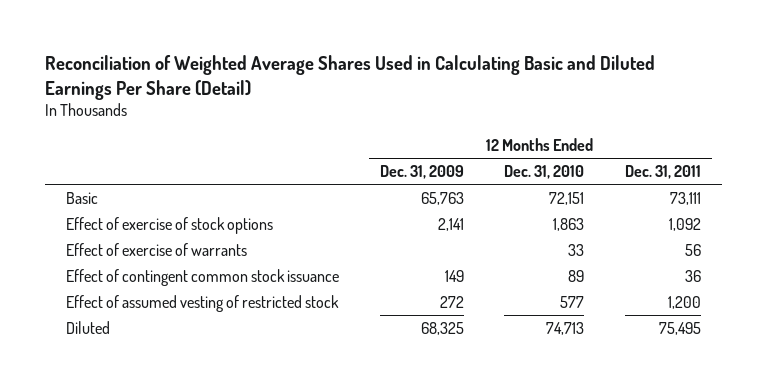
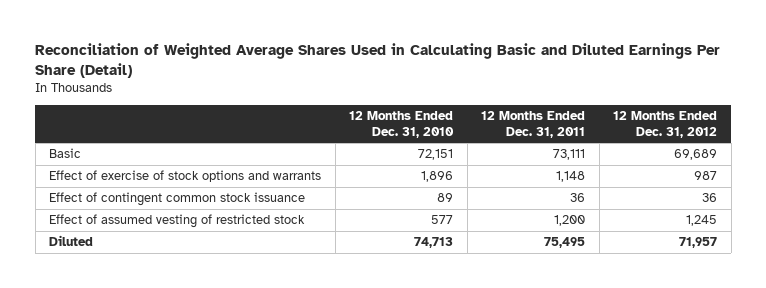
[379,165,464,180] Dec. 31, 2009 -> none
none -> [613,110,718,138] 12 Months Ended Dec. 31, 2012
[65,216,273,234] Effect of exercise of stock options -> none
[65,242,247,256] Effect of exercise of warrants -> [49,170,322,183] Effect of exercise of stock options and warrants
[568,243,585,256] 33 -> [421,171,454,183] 1,896
[685,243,702,256] 56 -> [556,171,586,183] 1,148

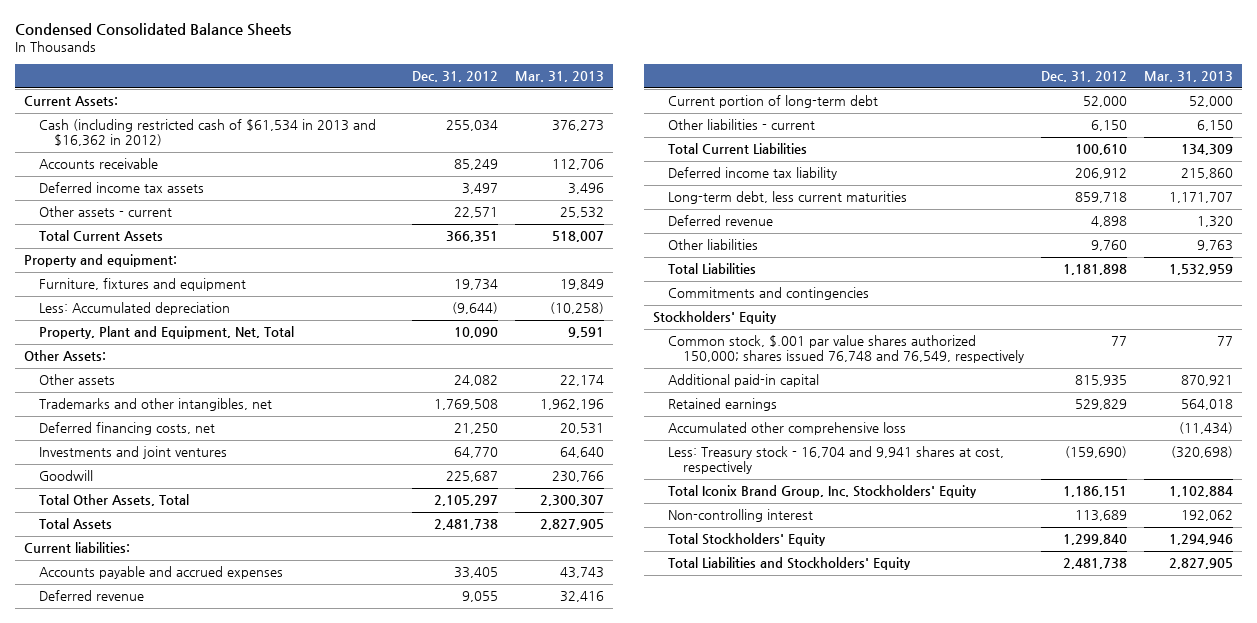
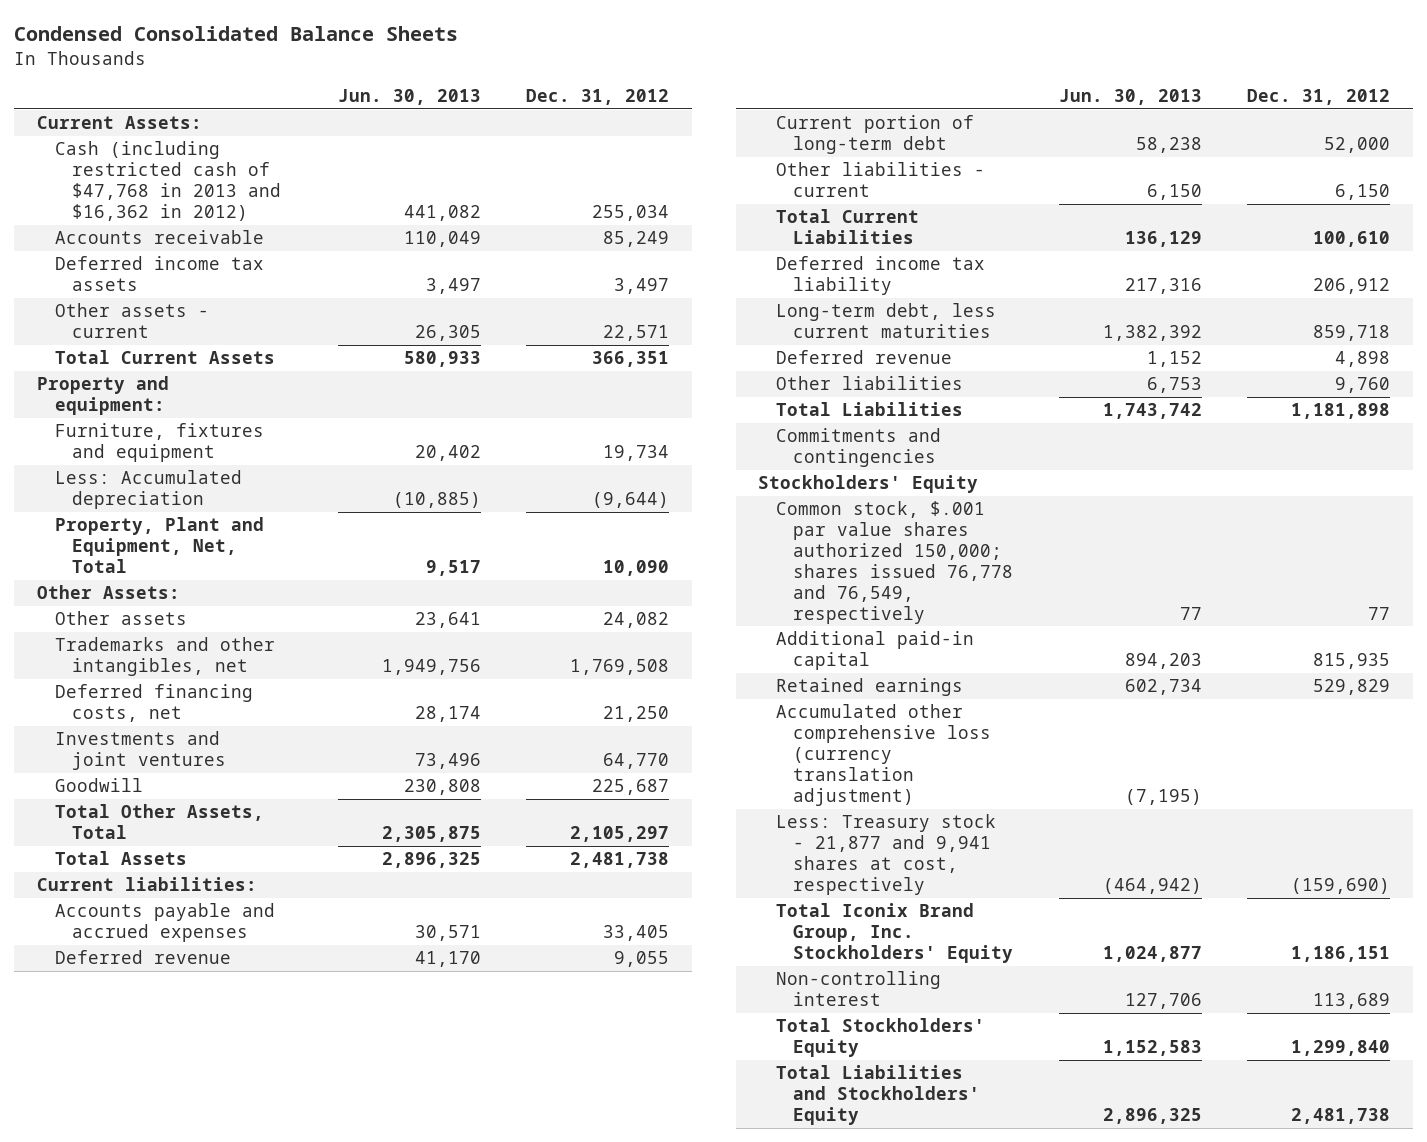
[515,70,605,82] Mar. 31, 2013 -> none
none -> [337,88,481,105] Jun. 30, 2013
[38,119,376,147] Cash (including restricted cash of $61,534 in 2013 and $16,362 in 2012) -> [54,141,282,221] Cash (including restricted cash of $47,768 in 2013 and $16,362 in 2012)
[667,335,1025,364] Common stock, $.001 par value shares authorized 150,000; shares issued 76,748 and 76,549, respectively -> [775,501,1014,624] Common stock, $.001 par value shares authorized 150,000; shares issued 76,778 and 76,549, respectively
[667,422,906,436] Accumulated other comprehensive loss -> [775,704,992,806] Accumulated other comprehensive loss (currency translation adjustment)
[667,446,1004,475] Less: Treasury stock - 16,704 and 9,941 shares at cost, respectively -> [775,814,996,895] Less: Treasury stock - 21,877 and 9,941 shares at cost, respectively

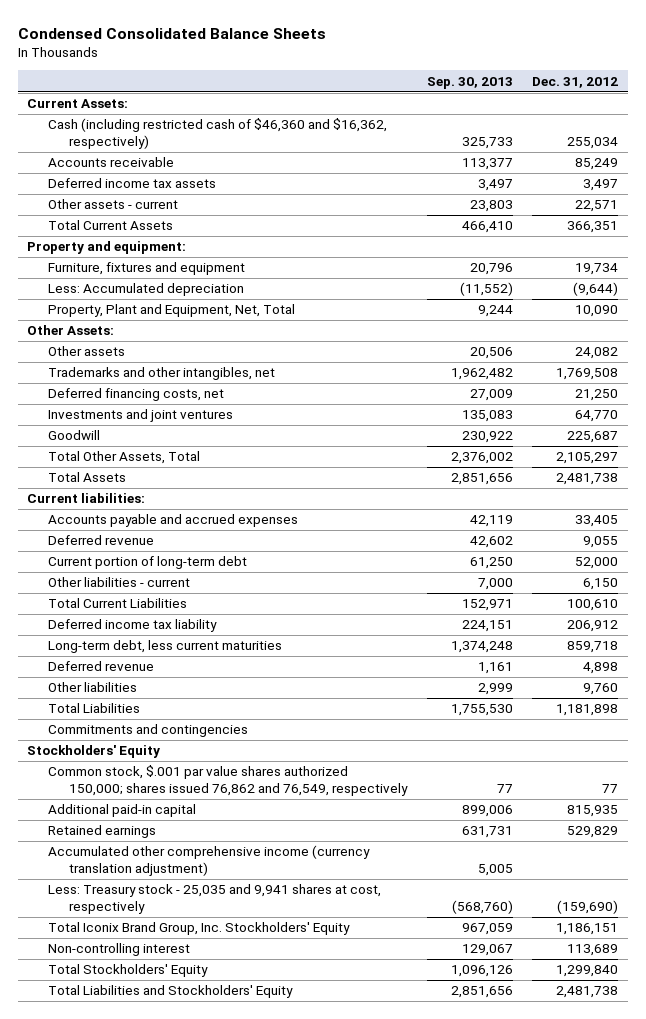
[337,88,481,105] Jun. 30, 2013 -> none
none -> [426,76,513,89] Sep. 30, 2013
[54,141,282,221] Cash (including restricted cash of $47,768 in 2013 and $16,362 in 2012) -> [48,118,388,150] Cash (including restricted cash of $46,360 and $16,362, respectively)
[775,501,1014,624] Common stock, $.001 par value shares authorized 150,000; shares issued 76,778 and 76,549, respectively -> [48,765,408,797] Common stock, $.001 par value shares authorized 150,000; shares issued 76,862 and 76,549, respectively
[775,704,992,806] Accumulated other comprehensive loss (currency translation adjustment) -> [48,845,371,877] Accumulated other comprehensive income (currency translation adjustment)
[775,814,996,895] Less: Treasury stock - 21,877 and 9,941 shares at cost, respectively -> [48,884,382,915] Less: Treasury stock - 25,035 and 9,941 shares at cost, respectively

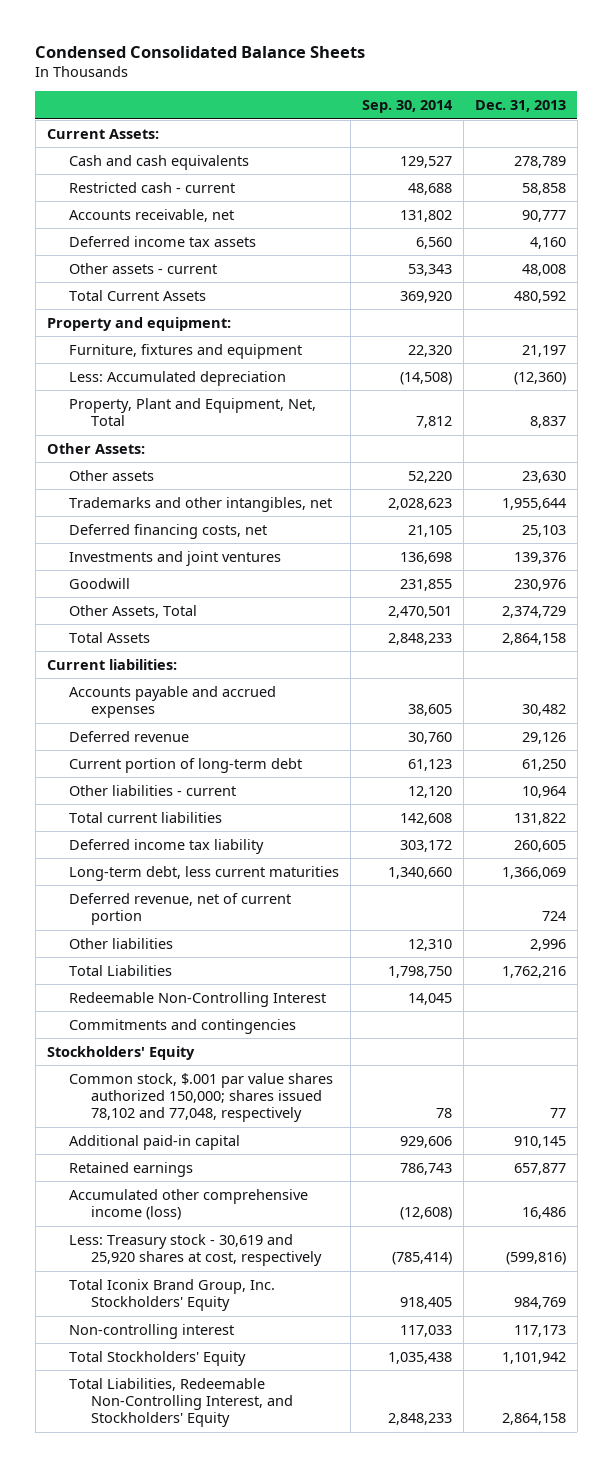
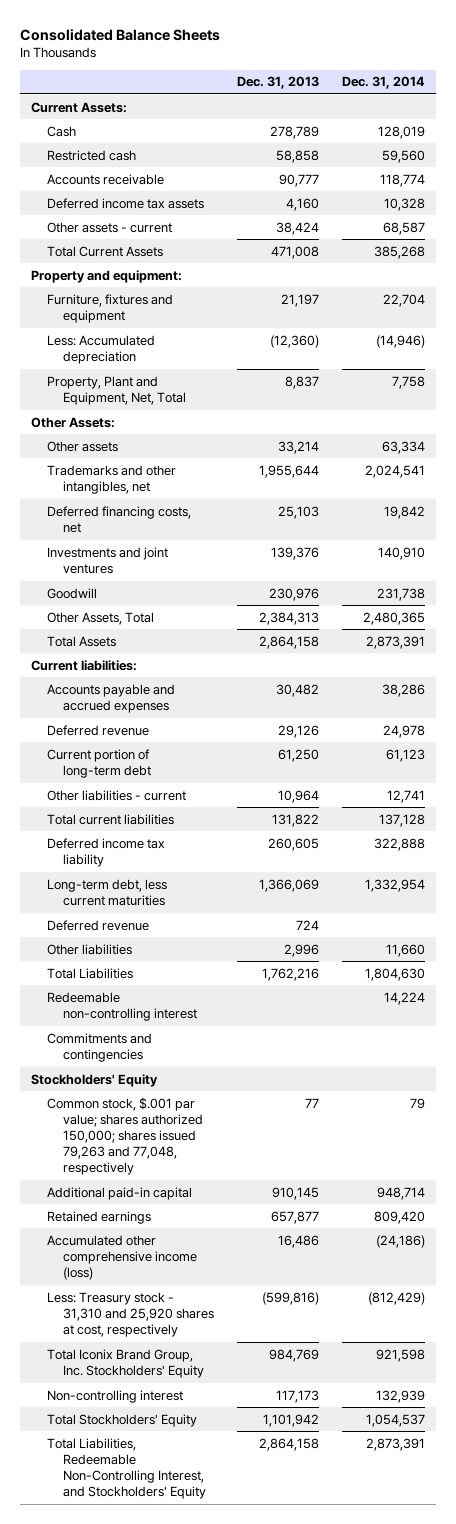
[35,45,366,58] Condensed Consolidated Balance Sheets -> [19,28,220,41] Consolidated Balance Sheets
[361,100,453,114] Sep. 30, 2014 -> none
none -> [341,76,425,90] Dec. 31, 2014
[68,154,249,170] Cash and cash equivalents -> [47,125,77,137] Cash
[68,181,235,193] Restricted cash - current -> [47,149,137,161] Restricted cash
[68,208,234,222] Accounts receivable, net -> [47,173,165,185] Accounts receivable
[521,263,566,276] 48,008 -> [276,221,320,235] 38,424
[513,290,566,303] 480,592 -> [271,245,320,259] 471,008
[521,470,566,483] 23,630 -> [278,440,320,454] 33,214
[501,605,566,618] 2,374,729 -> [259,611,320,625] 2,384,313
[68,892,291,925] Deferred revenue, net of current portion -> [47,919,150,931] Deferred revenue
[68,991,326,1007] Redeemable Non-Controlling Interest -> [47,991,198,1021] Redeemable non-controlling interest
[68,1072,333,1122] Common stock, $.001 par value shares authorized 150,000; shares issued 78,102 and 77,048, respectively -> [47,1096,204,1176] Common stock, $.001 par value; shares authorized 150,000; shares issued 79,263 and 77,048, respectively
[68,1233,322,1266] Less: Treasury stock - 30,619 and 25,920 shares at cost, respectively -> [47,1291,215,1338] Less: Treasury stock - 31,310 and 25,920 shares at cost, respectively

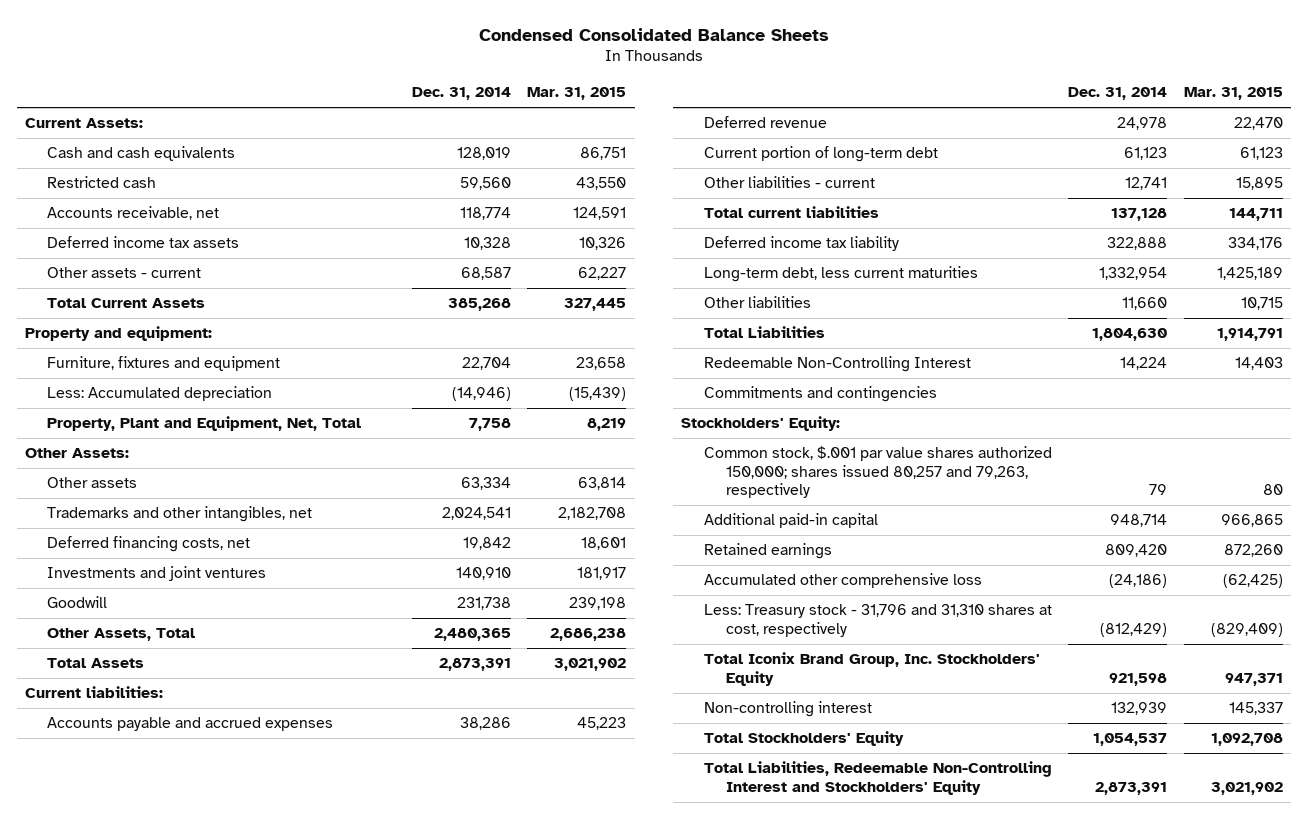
[19,28,220,41] Consolidated Balance Sheets -> [478,27,829,41] Condensed Consolidated Balance Sheets
[237,76,320,90] Dec. 31, 2013 -> none
none -> [527,87,627,101] Mar. 31, 2015
[47,125,77,137] Cash -> [47,146,236,162] Cash and cash equivalents
[47,173,165,185] Accounts receivable -> [47,206,220,221] Accounts receivable, net
[47,919,150,931] Deferred revenue -> none
[47,991,198,1021] Redeemable non-controlling interest -> [703,356,971,373] Redeemable Non-Controlling Interest
[31,1073,159,1087] Stockholders' Equity -> [681,416,841,432] Stockholders' Equity:
[47,1096,204,1176] Common stock, $.001 par value; shares authorized 150,000; shares issued 79,263 and 77,048, respectively -> [703,446,1052,499] Common stock, $.001 par value shares authorized 150,000; shares issued 80,257 and 79,263, respectively
[47,1234,198,1281] Accumulated other comprehensive income (loss) -> [703,573,982,589] Accumulated other comprehensive loss
[47,1291,215,1338] Less: Treasury stock - 31,310 and 25,920 shares at cost, respectively -> [703,604,1052,637] Less: Treasury stock - 31,796 and 31,310 shares at cost, respectively
[47,1437,207,1500] Total Liabilities, Redeemable Non-Controlling Interest, and Stockholders' Equity -> [703,761,1052,795] Total Liabilities, Redeemable Non-Controlling Interest and Stockholders' Equity

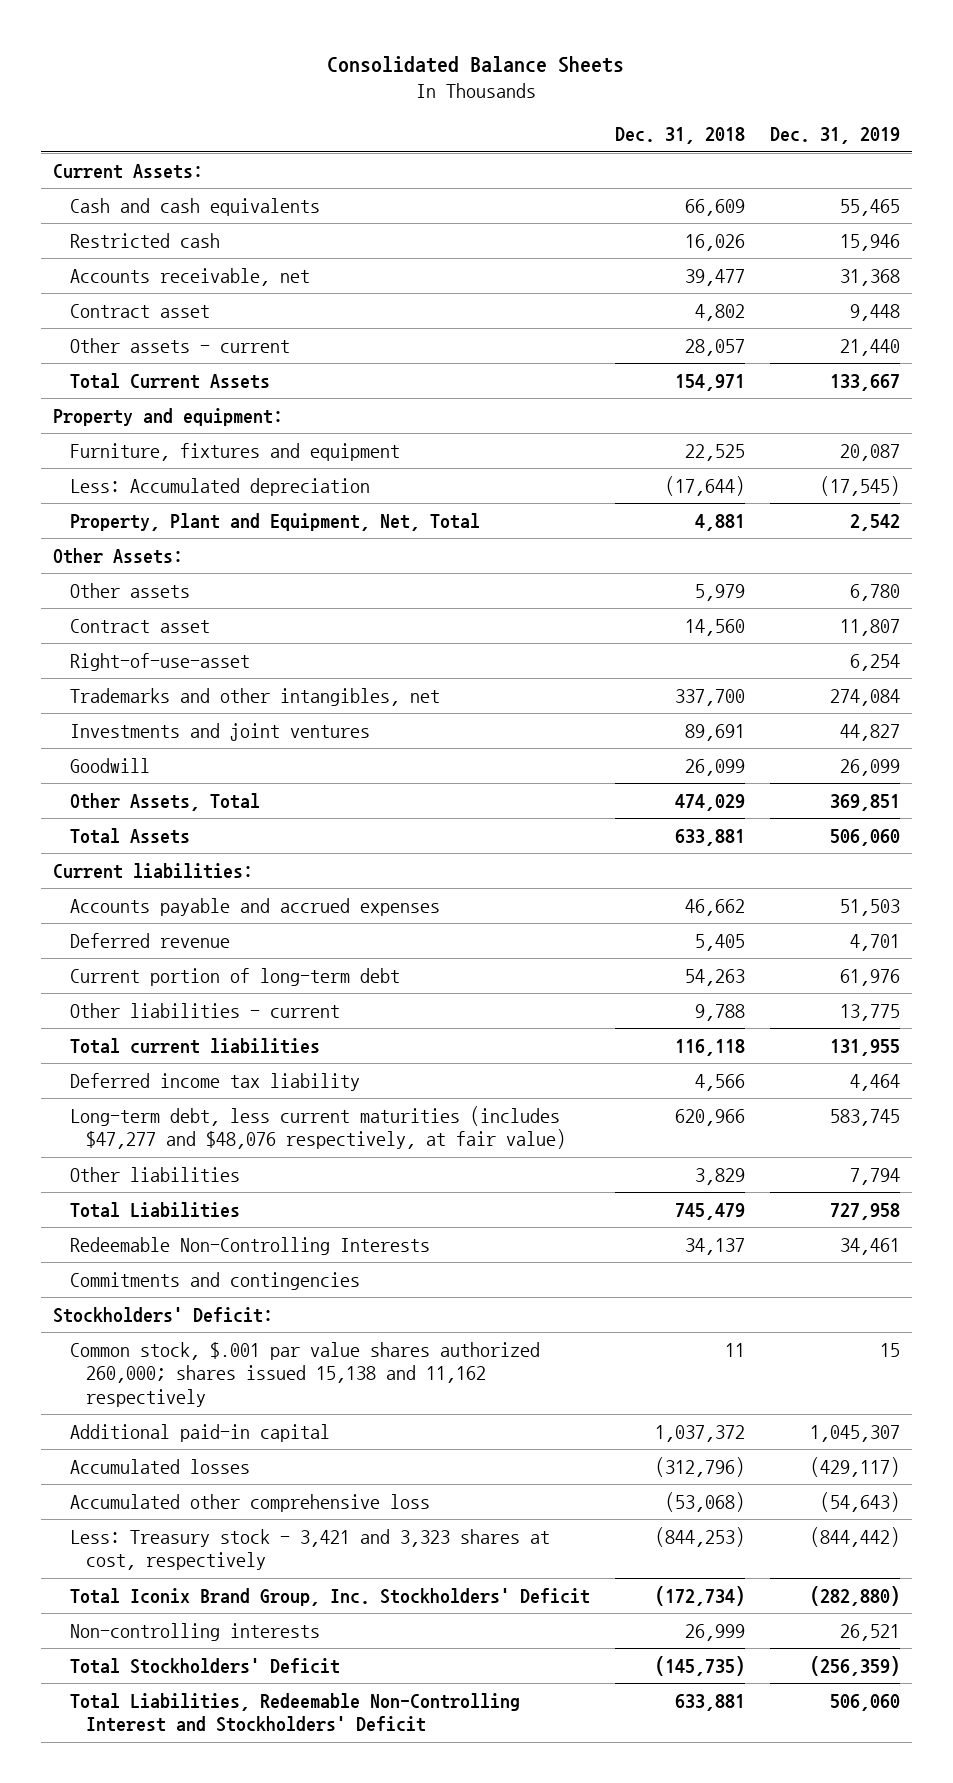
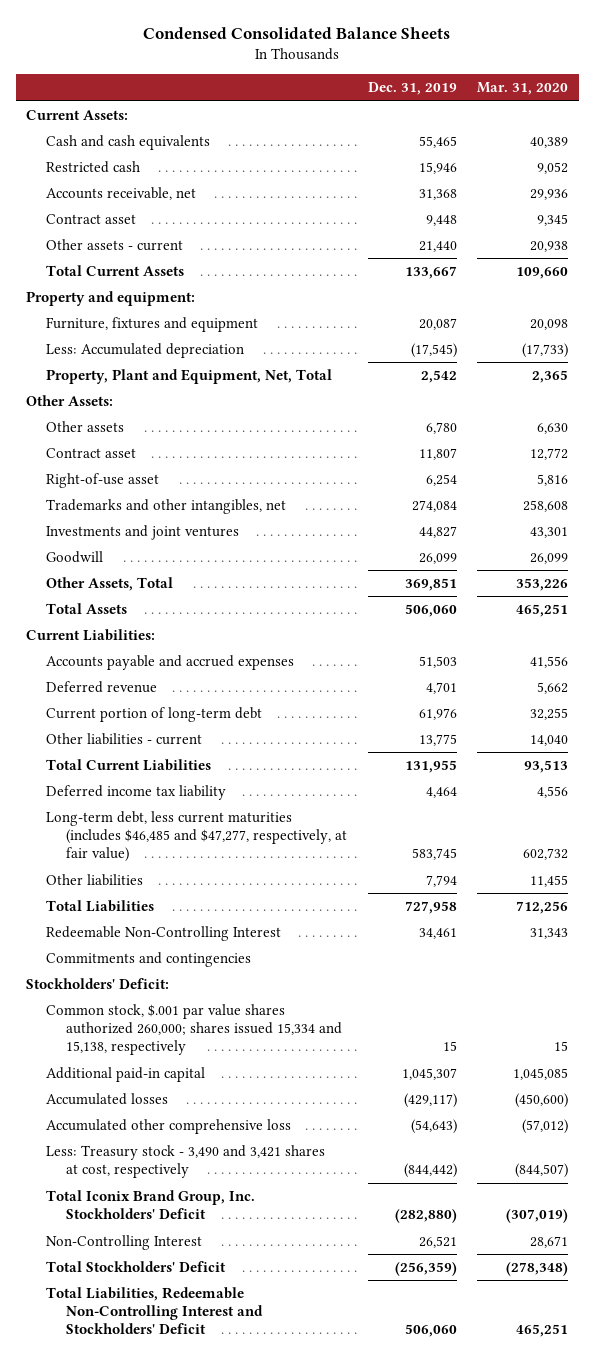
[327,55,625,73] Consolidated Balance Sheets -> [143,26,451,39] Condensed Consolidated Balance Sheets
[614,127,745,145] Dec. 31, 2018 -> none
none -> [477,82,569,96] Mar. 31, 2020
[69,652,250,671] Right-of-use-asset -> [45,473,159,489] Right-of-use asset
[53,862,254,879] Current liabilities: -> [25,629,155,642] Current Liabilities:
[69,1037,320,1054] Total current liabilities -> [45,759,211,772] Total Current Liabilities
[69,1105,567,1150] Long-term debt, less current maturities (includes $47,277 and $48,076 respectively, at fair value) -> [45,811,348,863] Long-term debt, less current maturities (includes $46,485 and $47,277, respectively, at fair value)
[69,1236,430,1255] Redeemable Non-Controlling Interests -> [45,926,281,942] Redeemable Non-Controlling Interest
[69,1341,540,1407] Common stock, $.001 par value shares authorized 260,000; shares issued 15,138 and 11,162 respectively -> [45,1004,343,1056] Common stock, $.001 par value shares authorized 260,000; shares issued 15,334 and 15,138, respectively
[69,1528,550,1571] Less: Treasury stock - 3,421 and 3,323 shares at cost, respectively -> [45,1145,325,1179] Less: Treasury stock - 3,490 and 3,421 shares at cost, respectively
[69,1622,320,1641] Non-controlling interests -> [45,1235,202,1251] Non-Controlling Interest

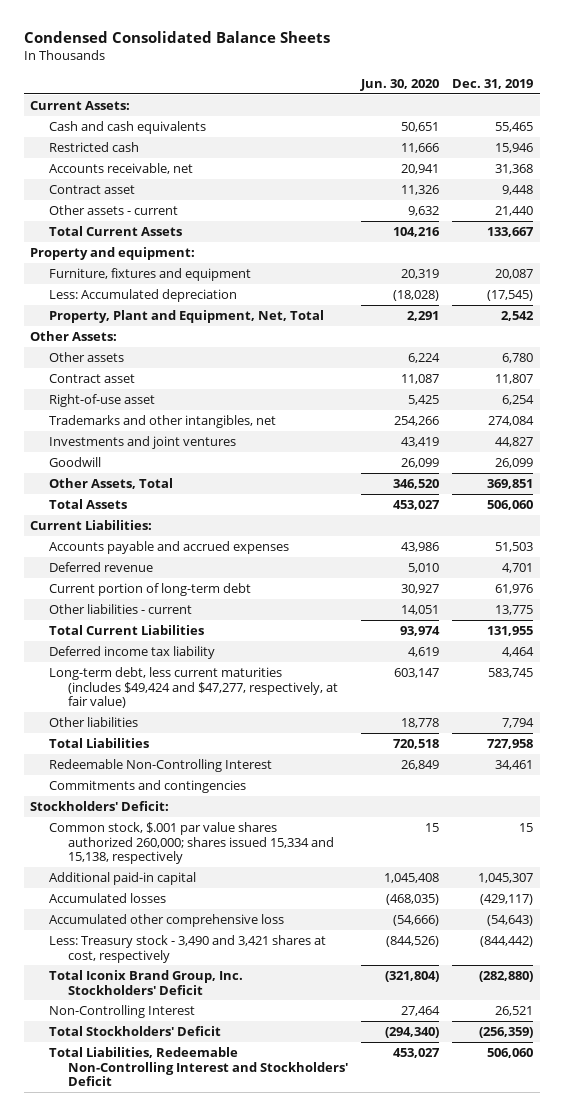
[477,82,569,96] Mar. 31, 2020 -> none
none -> [359,79,439,92] Jun. 30, 2020
[45,811,348,863] Long-term debt, less current maturities (includes $46,485 and $47,277, respectively, at fair value) -> [48,666,338,709] Long-term debt, less current maturities (includes $49,424 and $47,277, respectively, at fair value)

